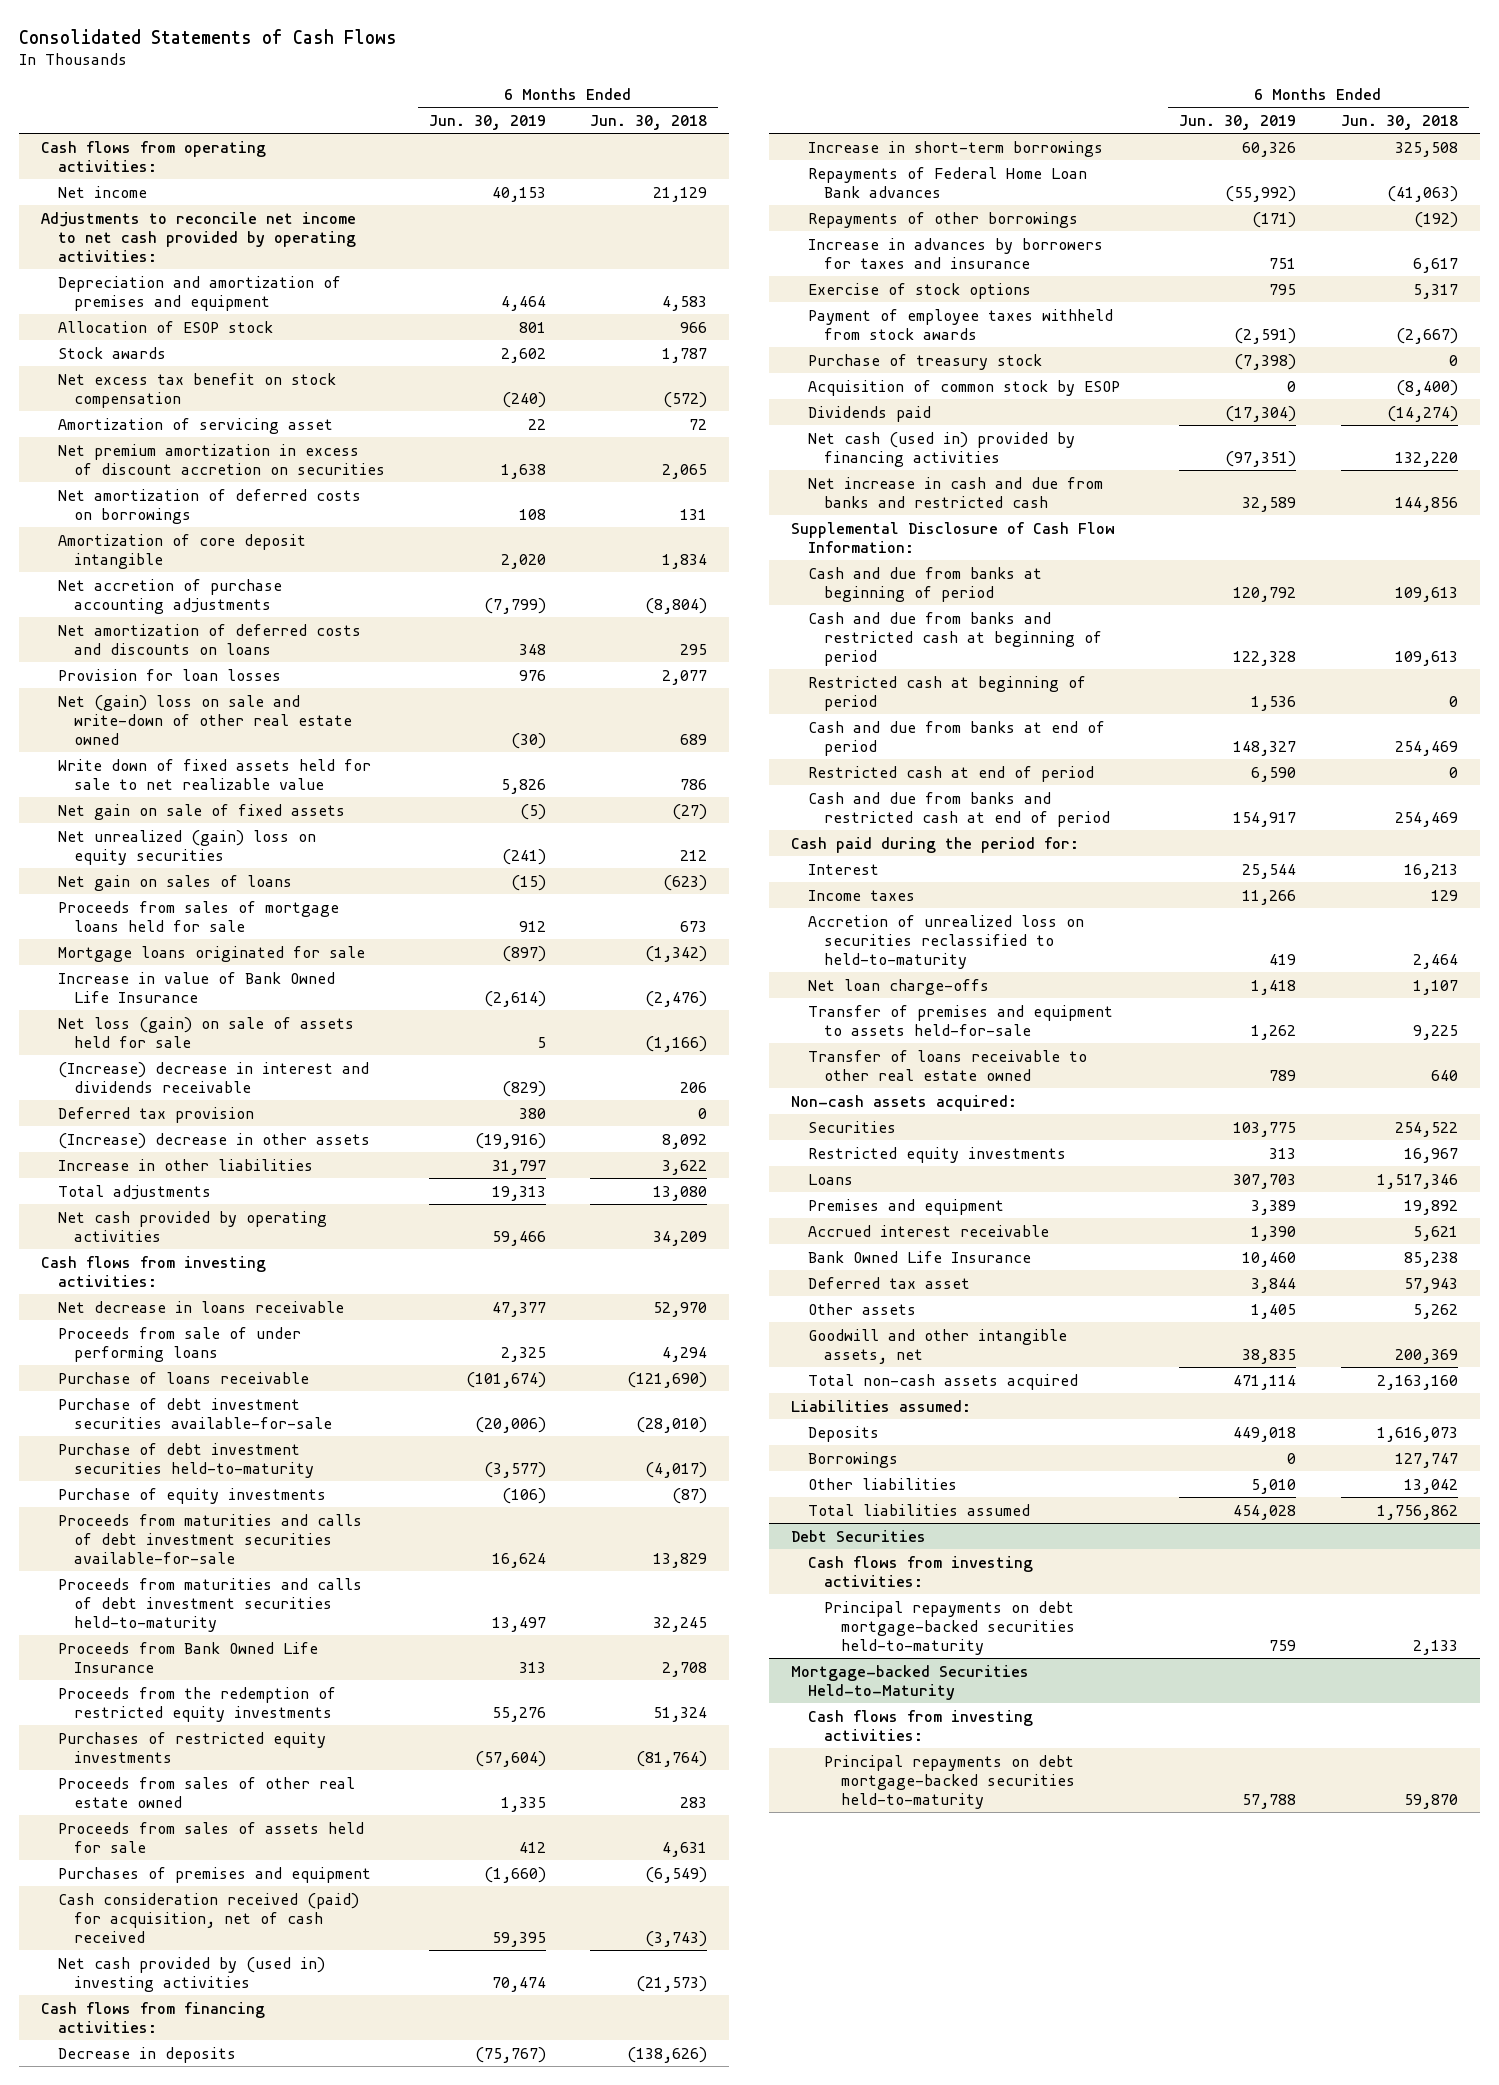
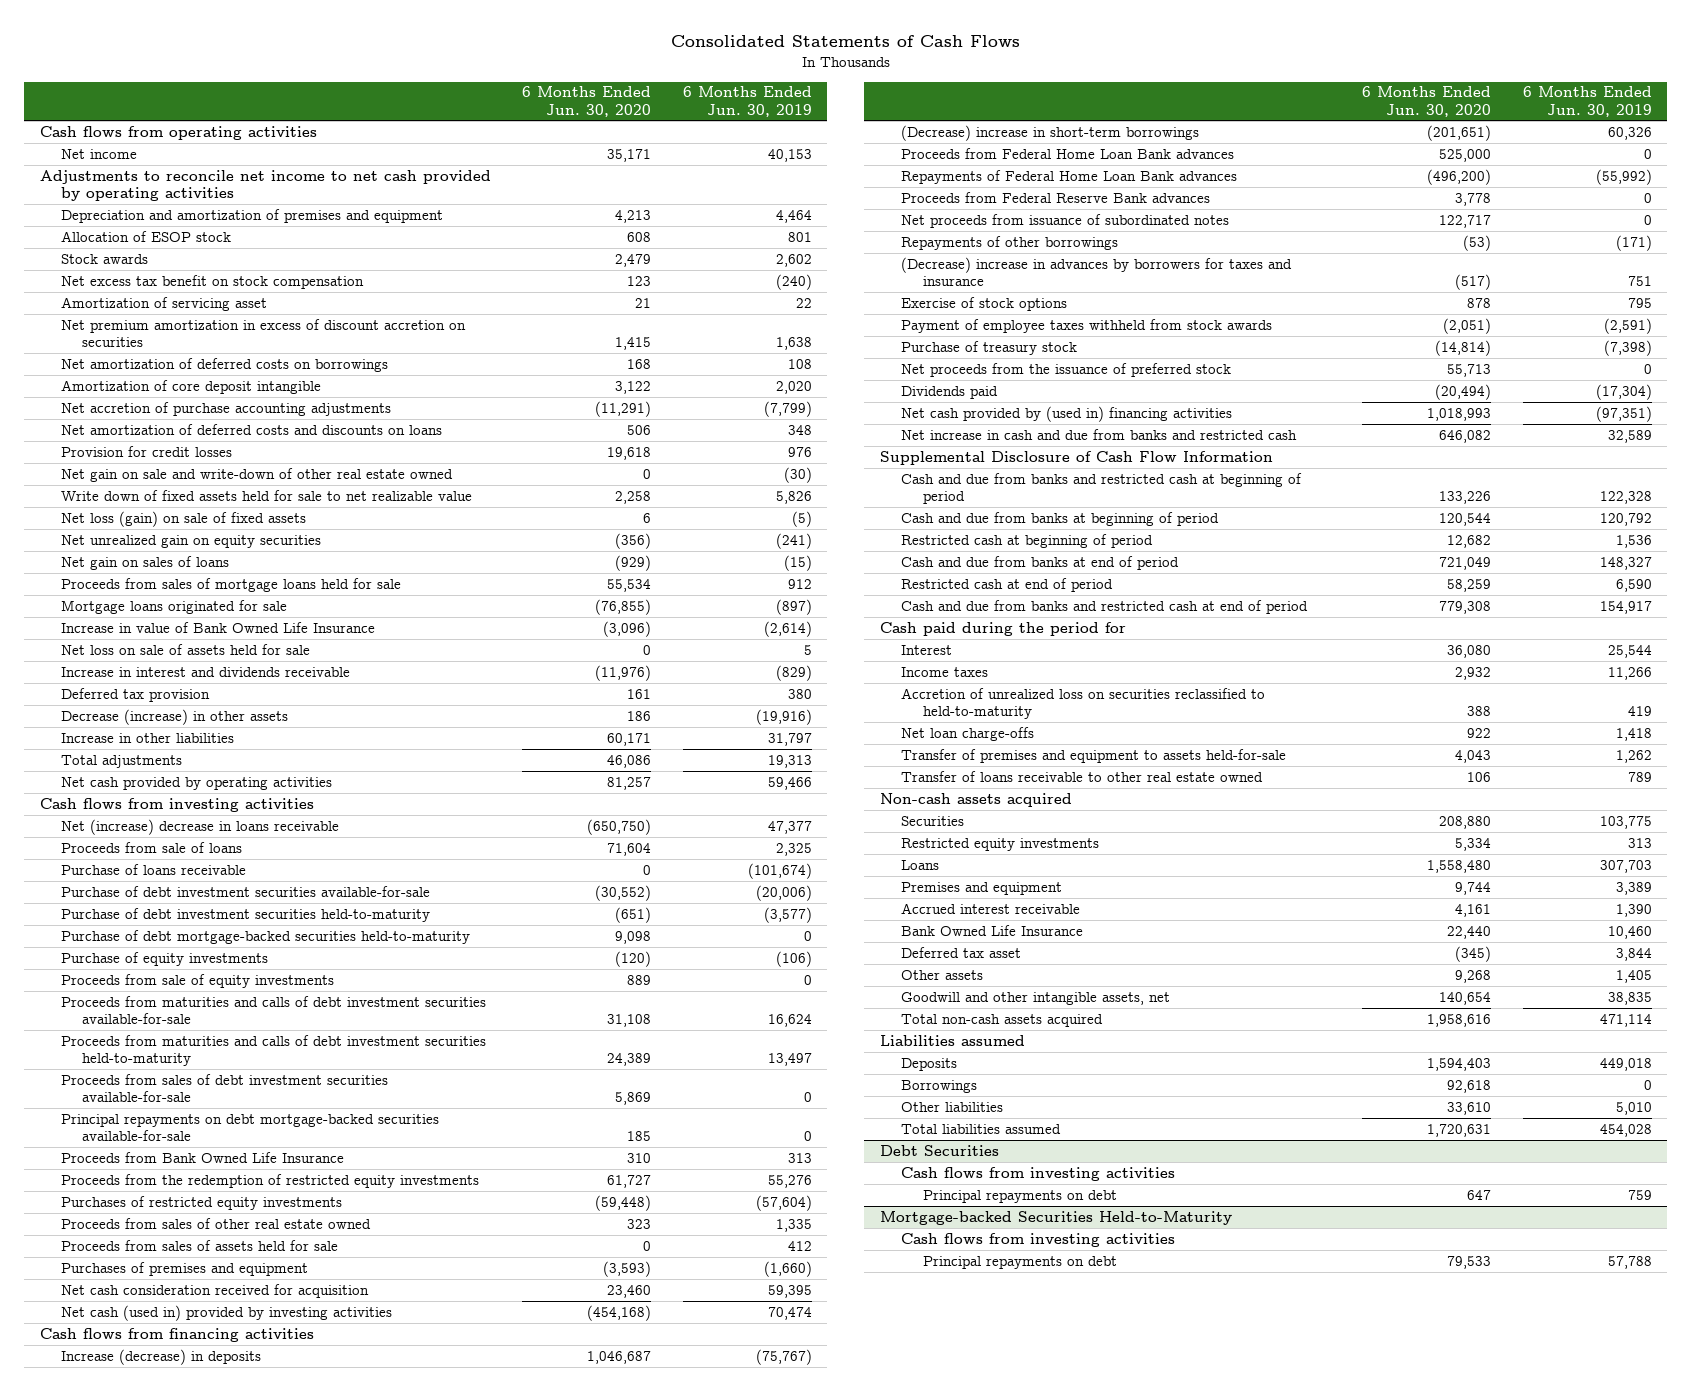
[590,114,708,130] Jun. 30, 2018 -> none
none -> [522,86,652,117] 6 Months Ended Jun. 30, 2020
[41,140,267,172] Cash flows from operating activities: -> [39,125,317,140] Cash flows from operating activities
[41,211,357,262] Adjustments to reconcile net income to net cash provided by operating activities: -> [39,169,491,201] Adjustments to reconcile net income to net cash provided by operating activities
[57,668,281,681] Provision for loan losses -> [61,445,233,457] Provision for credit losses
[57,694,353,745] Net (gain) loss on sale and write-down of other real estate owned -> [61,467,454,482] Net gain on sale and write-down of other real estate owned
[57,803,345,820] Net gain on sale of fixed assets -> [61,510,307,527] Net loss (gain) on sale of fixed assets
[57,829,316,865] Net unrealized (gain) loss on equity securities -> [61,534,322,548] Net unrealized gain on equity securities
[57,1016,354,1048] Net loss (gain) on sale of assets held for sale -> [61,643,311,655] Net loss on sale of assets held for sale
[57,1061,369,1093] (Increase) decrease in interest and dividends receivable -> [61,666,351,677] Increase in interest and dividends receivable
[57,1132,370,1149] (Increase) decrease in other assets -> [61,708,289,725] Decrease (increase) in other assets
[41,1255,267,1287] Cash flows from investing activities: -> [39,797,314,812] Cash flows from investing activities
[57,1300,344,1313] Net decrease in loans receivable -> [61,818,340,835] Net (increase) decrease in loans receivable
[57,1326,301,1362] Proceeds from sale of under performing loans -> [61,841,243,853] Proceeds from sale of loans
none -> [61,929,471,944] Purchase of debt mortgage-backed securities held-to-maturity
none -> [61,973,335,988] Proceeds from sale of equity investments
none -> [61,1073,389,1102] Proceeds from sales of debt investment securities available-for-sale
none -> [61,1113,440,1141] Principal repayments on debt mortgage-backed securities available-for-sale
[57,1892,359,1943] Cash consideration received (paid) for acquisition, net of cash received -> [61,1283,370,1298] Net cash consideration received for acquisition
[57,1956,325,1992] Net cash provided by (used in) investing activities -> [61,1304,393,1321] Net cash (used in) provided by investing activities
[41,2001,266,2033] Cash flows from financing activities: -> [39,1327,314,1342] Cash flows from financing activities
[57,2046,236,2063] Decrease in deposits -> [61,1348,262,1365] Increase (decrease) in deposits
[807,140,1103,157] Increase in short-term borrowings -> [901,124,1200,141] (Decrease) increase in short-term borrowings
none -> [901,147,1235,159] Proceeds from Federal Home Loan Bank advances
none -> [901,191,1211,203] Proceeds from Federal Reserve Bank advances
none -> [901,213,1230,228] Net proceeds from issuance of subordinated notes
[807,237,1103,269] Increase in advances by borrowers for taxes and insurance -> [901,256,1293,286] (Decrease) increase in advances by borrowers for taxes and insurance
[807,379,1120,396] Acquisition of common stock by ESOP -> none
none -> [901,362,1232,377] Net proceeds from the issuance of preferred stock
[807,431,1075,467] Net cash (used in) provided by financing activities -> [901,405,1233,422] Net cash provided by (used in) financing activities
[791,521,1116,553] Supplemental Disclosure of Cash Flow Information: -> [879,450,1273,465] Supplemental Disclosure of Cash Flow Information
[807,566,1042,602] Cash and due from banks at beginning of period -> [901,511,1220,526] Cash and due from banks at beginning of period
[791,836,1080,853] Cash paid during the period for: -> [879,621,1126,636] Cash paid during the period for
[791,1094,1018,1111] Non-cash assets acquired: -> [879,792,1072,807] Non-cash assets acquired
[791,1399,972,1412] Liabilities assumed: -> [879,1034,1025,1046] Liabilities assumed
[807,1555,1033,1587] Cash flows from investing activities: -> [901,1166,1176,1181] Cash flows from investing activities
[824,1600,1075,1655] Principal repayments on debt mortgage-backed securities held-to-maturity -> [922,1189,1117,1203] Principal repayments on debt
[807,1709,1033,1741] Cash flows from investing activities: -> [901,1232,1176,1247] Cash flows from investing activities
[824,1754,1075,1809] Principal repayments on debt mortgage-backed securities held-to-maturity -> [922,1255,1117,1269] Principal repayments on debt

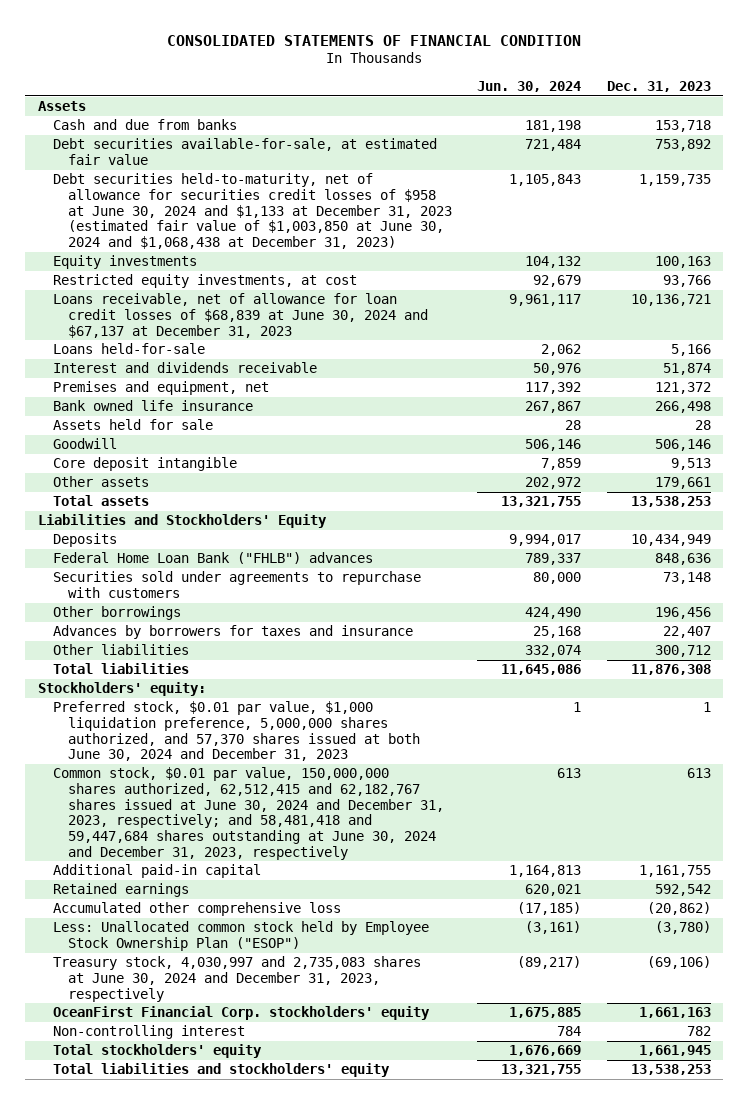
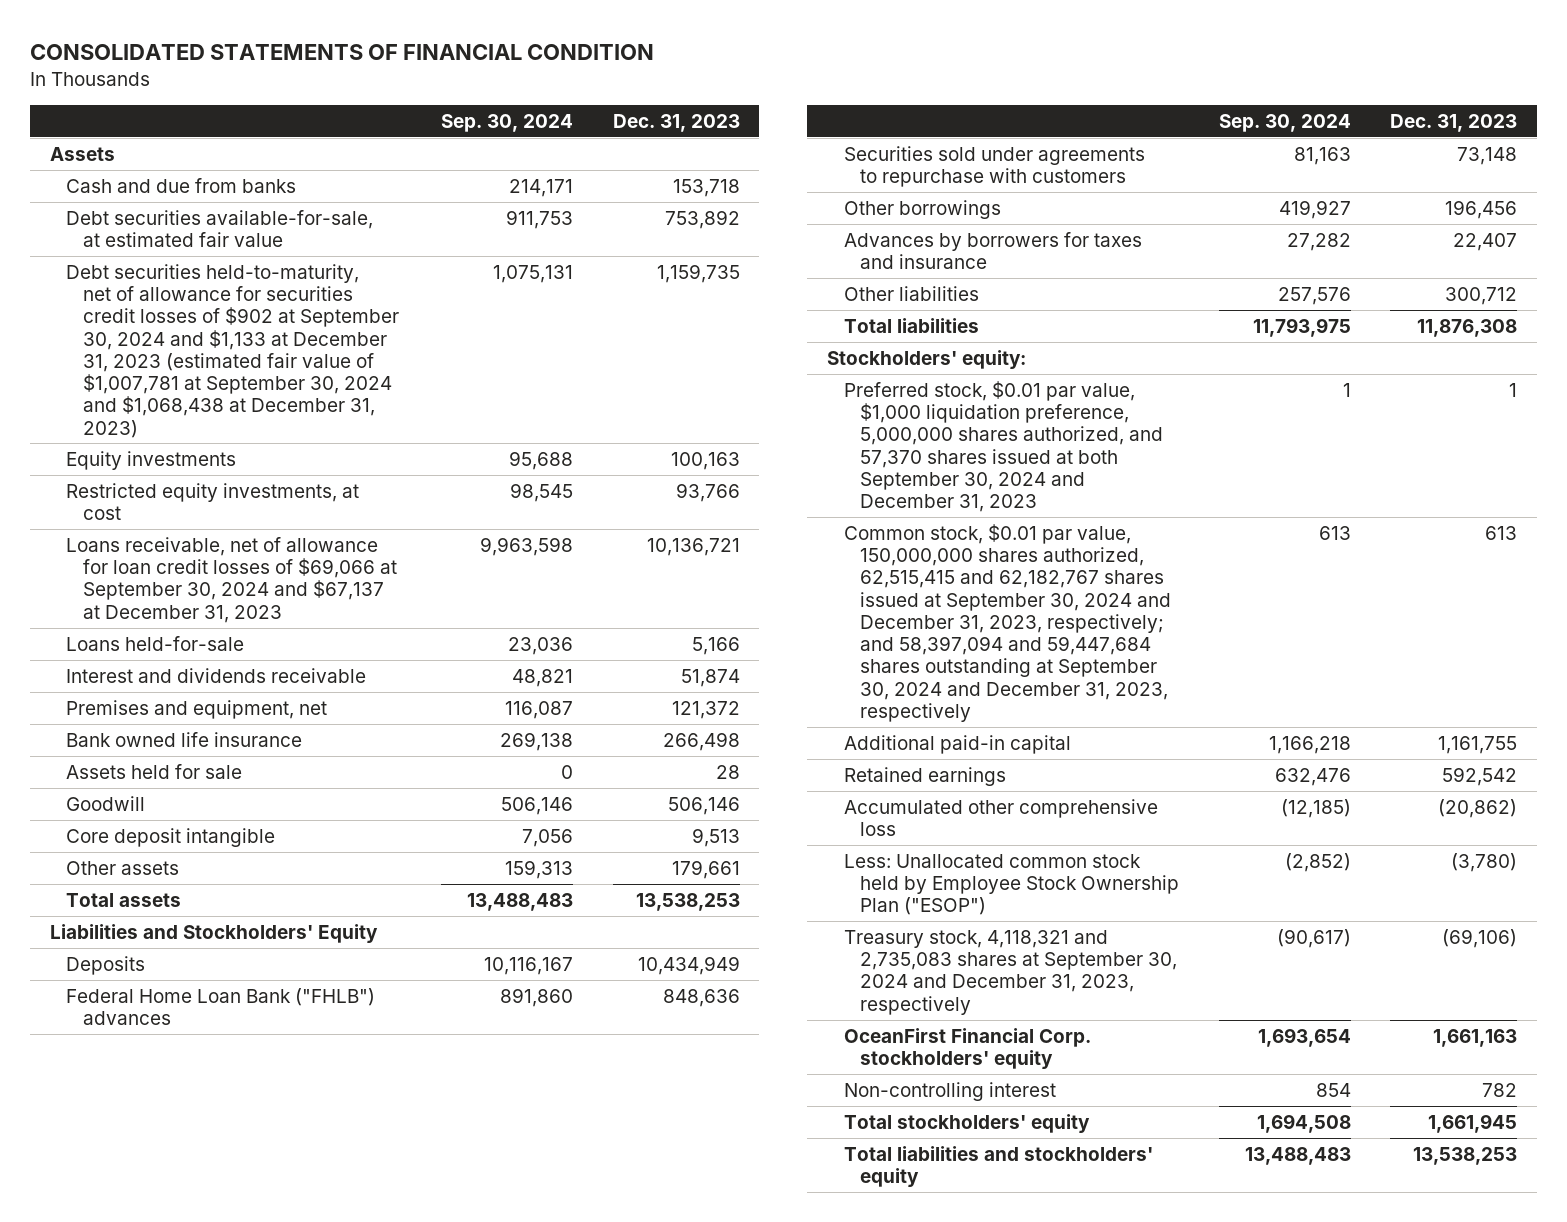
[477,81,582,93] Jun. 30, 2024 -> none
none -> [441,113,574,132] Sep. 30, 2024
[52,173,452,249] Debt securities held-to-maturity, net of allowance for securities credit losses of $958 at June 30, 2024 and $1,133 at December 31, 2023 (estimated fair value of $1,003,850 at June 30, 2024 and $1,068,438 at December 31, 2023) -> [66,263,399,438] Debt securities held-to-maturity, net of allowance for securities credit losses of $902 at September 30, 2024 and $1,133 at December 31, 2023 (estimated fair value of $1,007,781 at September 30, 2024 and $1,068,438 at December 31, 2023)
[52,293,428,338] Loans receivable, net of allowance for loan credit losses of $68,839 at June 30, 2024 and $67,137 at December 31, 2023 -> [66,536,397,623] Loans receivable, net of allowance for loan credit losses of $69,066 at September 30, 2024 and $67,137 at December 31, 2023
[52,701,420,762] Preferred stock, $0.01 par value, $1,000 liquidation preference, 5,000,000 shares authorized, and 57,370 shares issued at both June 30, 2024 and December 31, 2023 -> [843,380,1164,513] Preferred stock, $0.01 par value, $1,000 liquidation preference, 5,000,000 shares authorized, and 57,370 shares issued at both September 30, 2024 and December 31, 2023
[52,767,444,860] Common stock, $0.01 par value, 150,000,000 shares authorized, 62,512,415 and 62,182,767 shares issued at June 30, 2024 and December 31, 2023, respectively; and 58,481,418 and 59,447,684 shares outstanding at June 30, 2024 and December 31, 2023, respectively -> [843,523,1172,722] Common stock, $0.01 par value, 150,000,000 shares authorized, 62,515,415 and 62,182,767 shares issued at September 30, 2024 and December 31, 2023, respectively; and 58,397,094 and 59,447,684 shares outstanding at September 30, 2024 and December 31, 2023, respectively
[52,956,421,1002] Treasury stock, 4,030,997 and 2,735,083 shares at June 30, 2024 and December 31, 2023, respectively -> [843,929,1178,1015] Treasury stock, 4,118,321 and 2,735,083 shares at September 30, 2024 and December 31, 2023, respectively

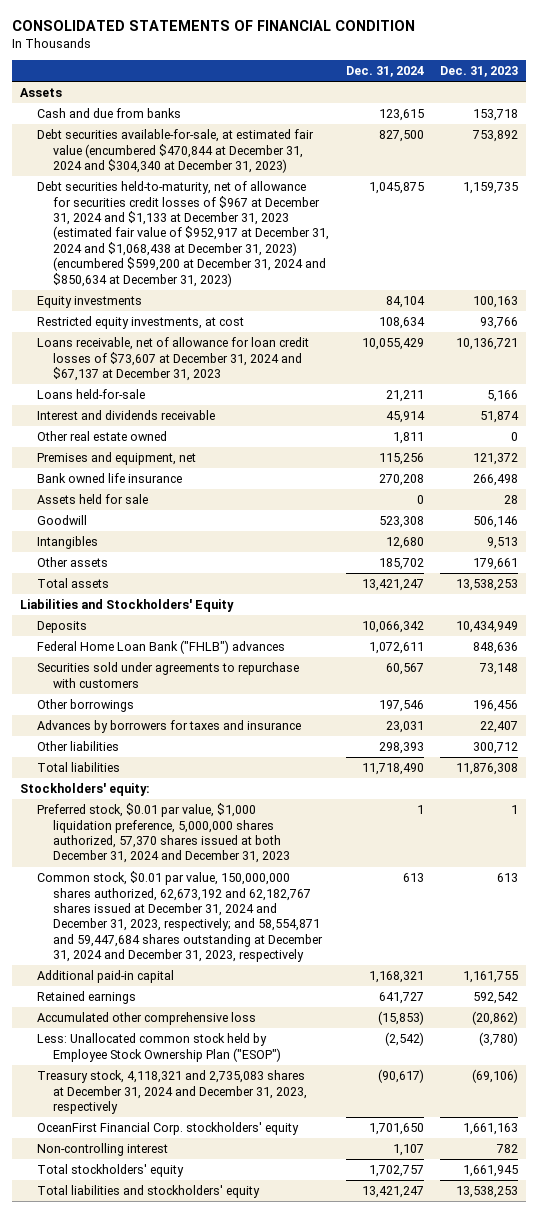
[441,113,574,132] Sep. 30, 2024 -> none
none -> [345,66,424,78] Dec. 31, 2024
[66,209,374,248] Debt securities available-for-sale, at estimated fair value -> [36,129,314,173] Debt securities available-for-sale, at estimated fair value (encumbered $470,844 at December 31, 2024 and $304,340 at December 31, 2023)
[66,263,399,438] Debt securities held-to-maturity, net of allowance for securities credit losses of $902 at September 30, 2024 and $1,133 at December 31, 2023 (estimated fair value of $1,007,781 at September 30, 2024 and $1,068,438 at December 31, 2023) -> [36,181,330,287] Debt securities held-to-maturity, net of allowance for securities credit losses of $967 at December 31, 2024 and $1,133 at December 31, 2023 (estimated fair value of $952,917 at December 31, 2024 and $1,068,438 at December 31, 2023) (encumbered $599,200 at December 31, 2024 and $850,634 at December 31, 2023)
[66,536,397,623] Loans receivable, net of allowance for loan credit losses of $69,066 at September 30, 2024 and $67,137 at December 31, 2023 -> [36,337,309,381] Loans receivable, net of allowance for loan credit losses of $73,607 at December 31, 2024 and $67,137 at December 31, 2023
none -> [36,431,167,442] Other real estate owned
[66,827,276,847] Core deposit intangible -> [36,536,98,550] Intangibles
[843,380,1164,513] Preferred stock, $0.01 par value, $1,000 liquidation preference, 5,000,000 shares authorized, and 57,370 shares issued at both September 30, 2024 and December 31, 2023 -> [36,803,291,864] Preferred stock, $0.01 par value, $1,000 liquidation preference, 5,000,000 shares authorized, 57,370 shares issued at both December 31, 2024 and December 31, 2023
[843,523,1172,722] Common stock, $0.01 par value, 150,000,000 shares authorized, 62,515,415 and 62,182,767 shares issued at September 30, 2024 and December 31, 2023, respectively; and 58,397,094 and 59,447,684 shares outstanding at September 30, 2024 and December 31, 2023, respectively -> [36,871,324,963] Common stock, $0.01 par value, 150,000,000 shares authorized, 62,673,192 and 62,182,767 shares issued at December 31, 2024 and December 31, 2023, respectively; and 58,554,871 and 59,447,684 shares outstanding at December 31, 2024 and December 31, 2023, respectively
[843,929,1178,1015] Treasury stock, 4,118,321 and 2,735,083 shares at September 30, 2024 and December 31, 2023, respectively -> [36,1070,308,1114] Treasury stock, 4,118,321 and 2,735,083 shares at December 31, 2024 and December 31, 2023, respectively

